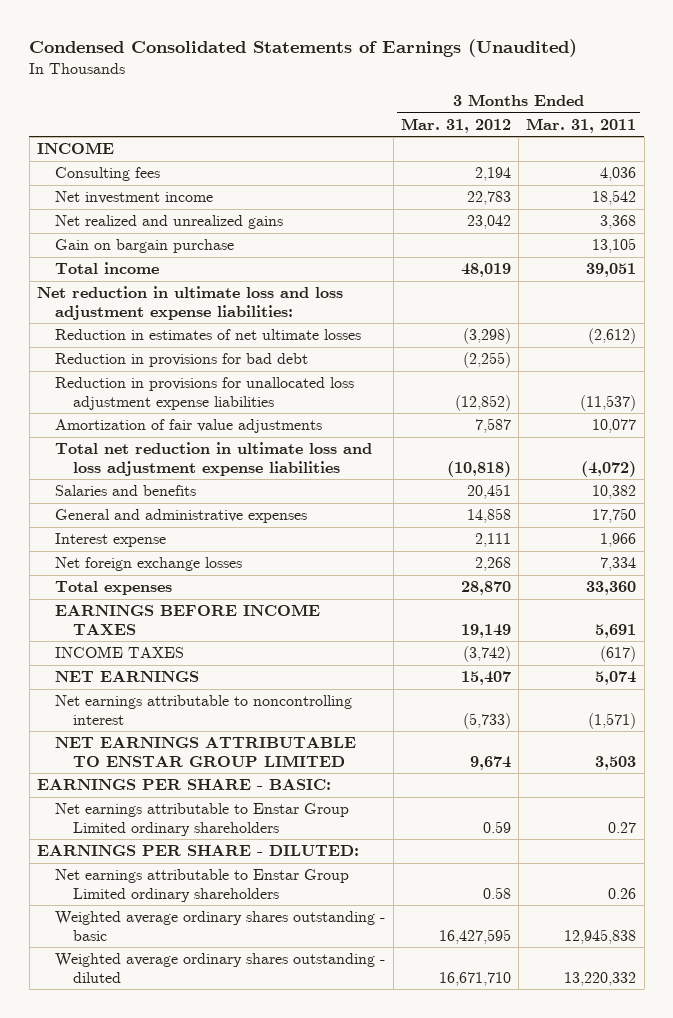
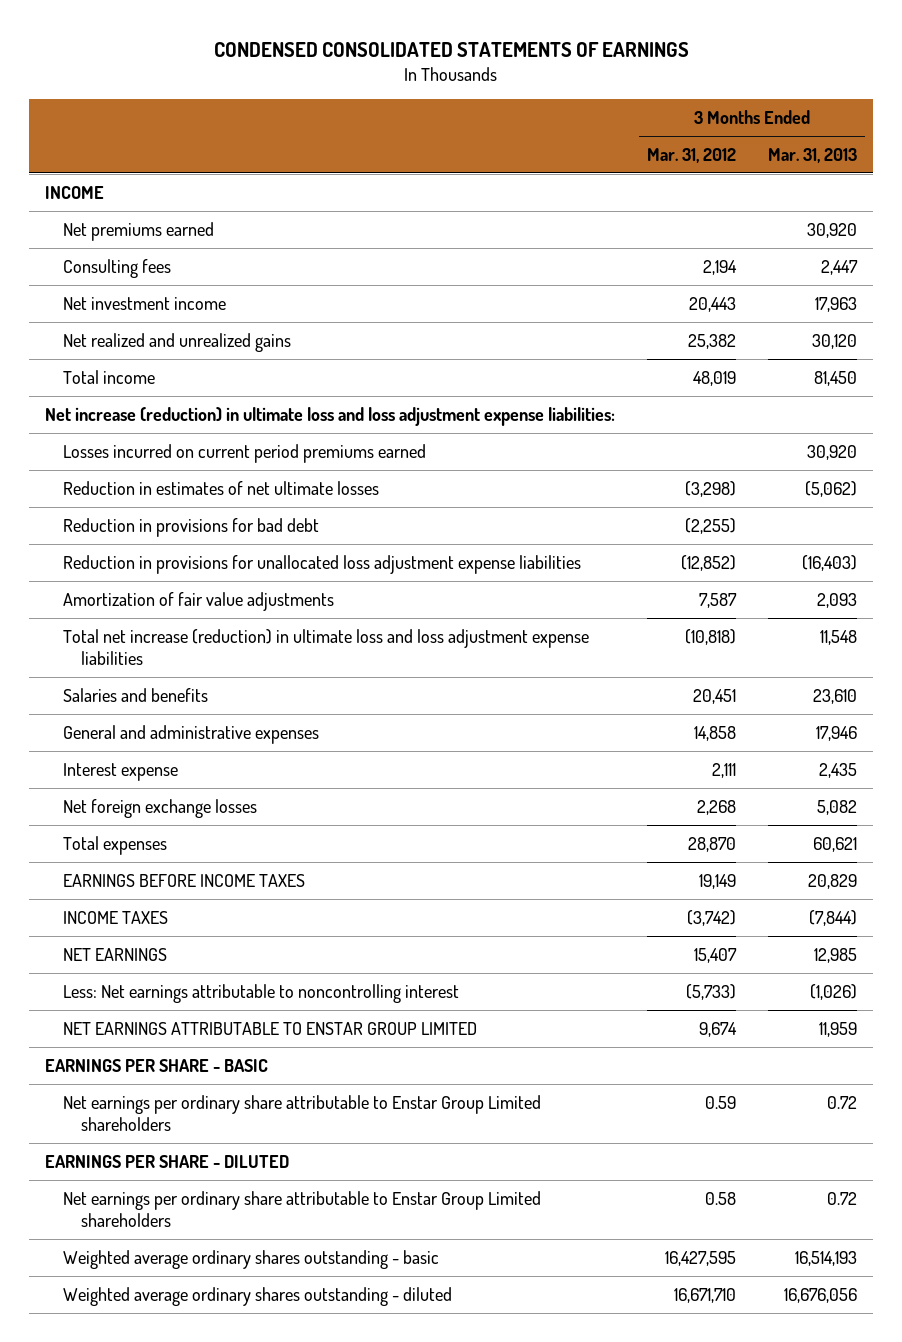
[29,39,578,58] Condensed Consolidated Statements of Earnings (Unaudited) -> [214,42,690,58] CONDENSED CONSOLIDATED STATEMENTS OF EARNINGS
[526,117,637,133] Mar. 31, 2011 -> none
none -> [768,147,858,163] Mar. 31, 2013
none -> [63,221,215,241] Net premiums earned
[55,239,235,254] Gain on bargain purchase -> none
[466,191,511,206] 22,783 -> [689,296,737,312] 20,443
[466,215,511,230] 23,042 -> [688,333,737,349] 25,382
[37,286,344,320] Net reduction in ultimate loss and loss adjustment expense liabilities: -> [45,406,616,426] Net increase (reduction) in ultimate loss and loss adjustment expense liabilities:
none -> [63,443,427,463] Losses incurred on current period premiums earned
[55,442,373,476] Total net reduction in ultimate loss and loss adjustment expense liabilities -> [63,628,590,666] Total net increase (reduction) in ultimate loss and loss adjustment expense liabilities
[55,695,353,725] Net earnings attributable to noncontrolling interest -> [63,983,460,1003] Less: Net earnings attributable to noncontrolling interest
[37,779,332,791] EARNINGS PER SHARE - BASIC: -> [45,1058,269,1072] EARNINGS PER SHARE - BASIC
[55,803,350,836] Net earnings attributable to Enstar Group Limited ordinary shareholders -> [63,1094,542,1132] Net earnings per ordinary share attributable to Enstar Group Limited shareholders
[37,845,360,857] EARNINGS PER SHARE - DILUTED: -> [45,1154,290,1168] EARNINGS PER SHARE - DILUTED
[55,869,350,902] Net earnings attributable to Enstar Group Limited ordinary shareholders -> [63,1190,542,1228] Net earnings per ordinary share attributable to Enstar Group Limited shareholders

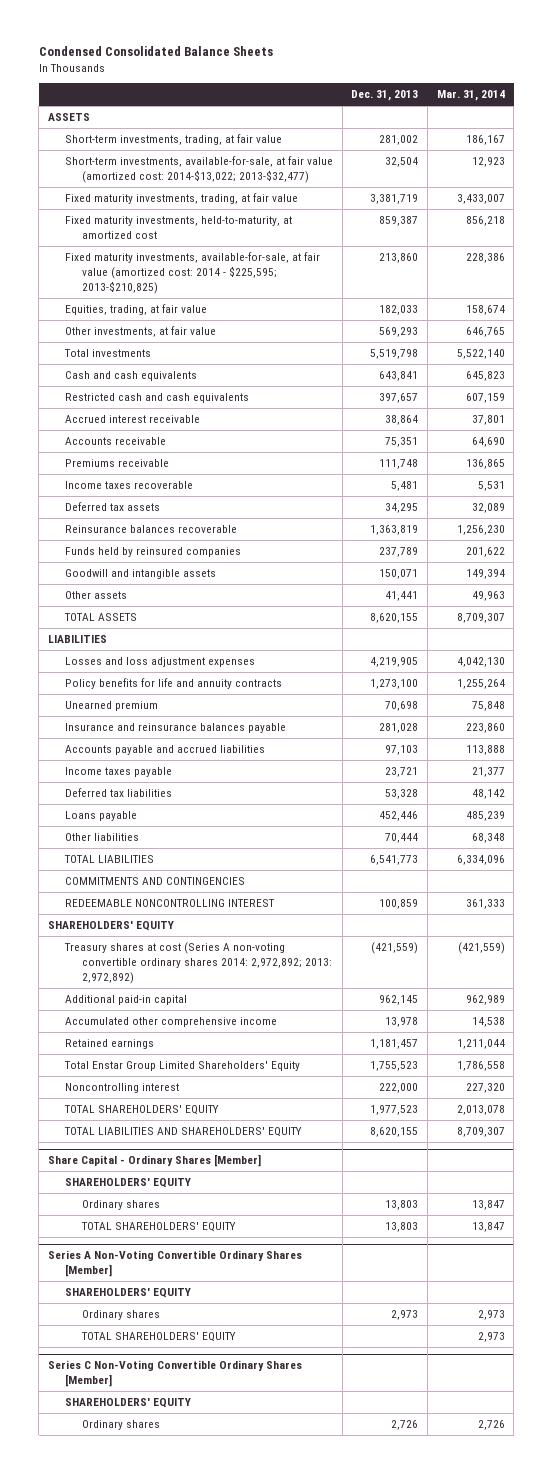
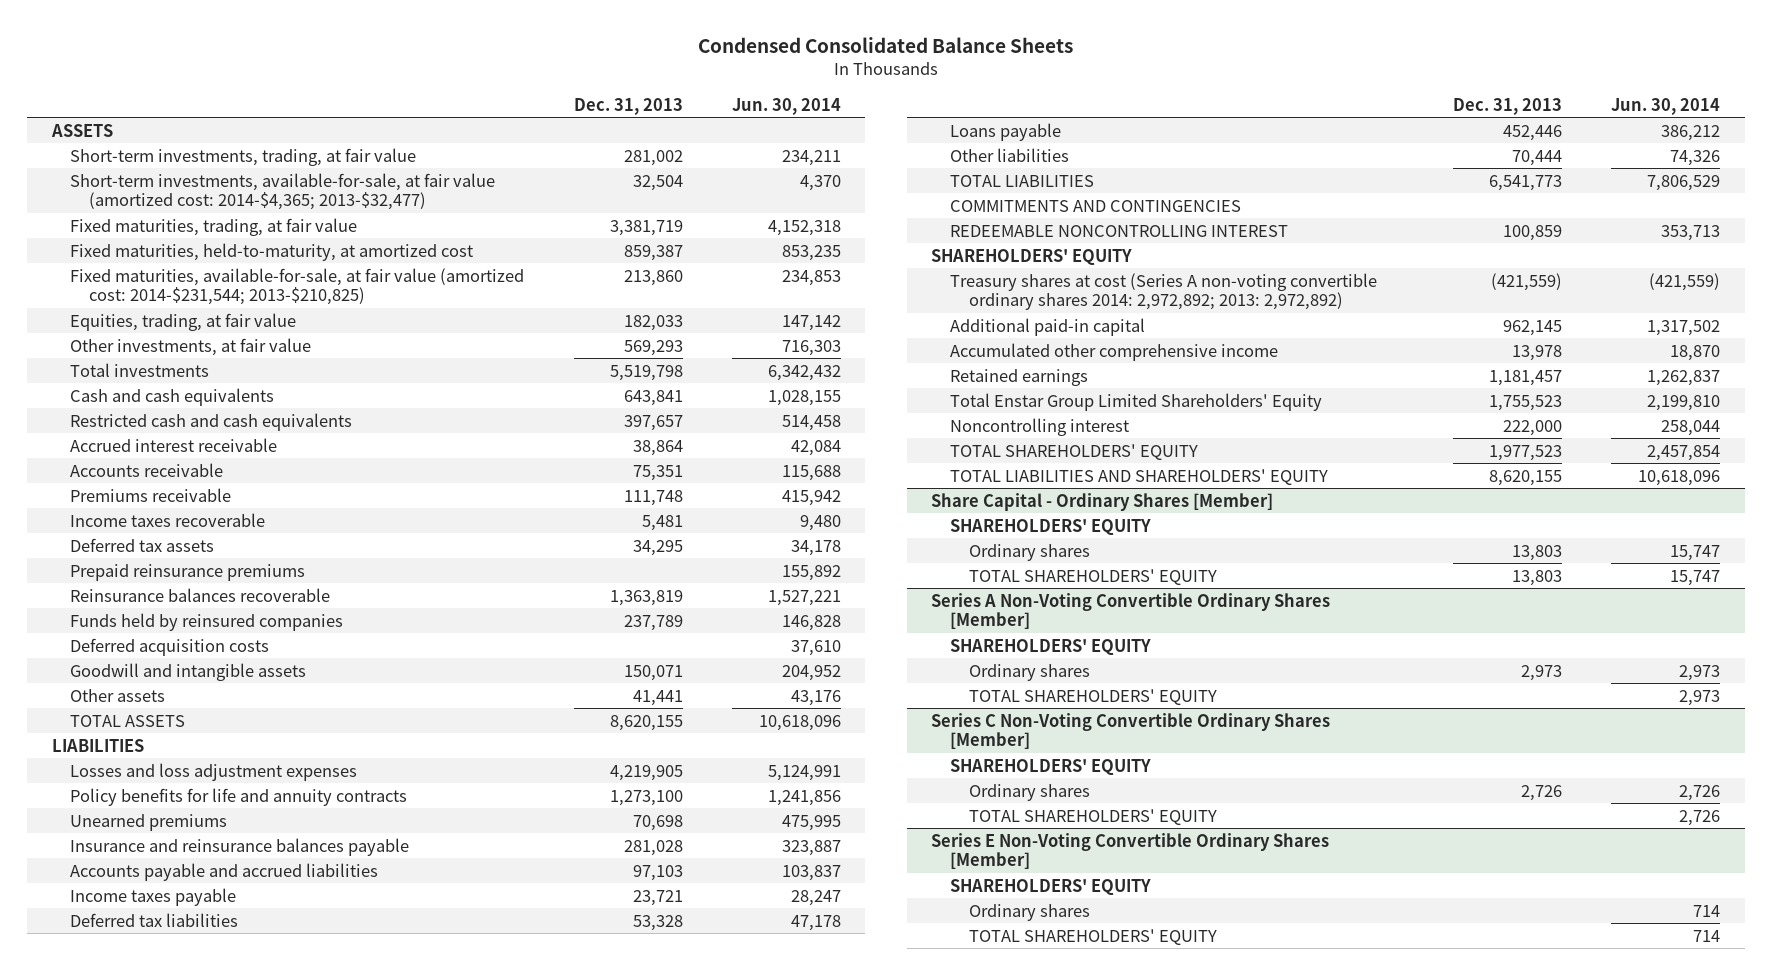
[436,90,505,102] Mar. 31, 2014 -> none
none -> [731,97,841,115] Jun. 30, 2014
[64,156,333,183] Short-term investments, available-for-sale, at fair value (amortized cost: 2014-$13,022; 2013-$32,477) -> [70,172,496,211] Short-term investments, available-for-sale, at fair value (amortized cost: 2014-$4,365; 2013-$32,477)
[64,193,298,205] Fixed maturity investments, trading, at fair value -> [70,217,358,236] Fixed maturities, trading, at fair value
[64,216,292,239] Fixed maturity investments, held-to-maturity, at amortized cost -> [70,242,474,261] Fixed maturities, held-to-maturity, at amortized cost
[64,252,320,294] Fixed maturity investments, available-for-sale, at fair value (amortized cost: 2014 - $225,595; 2013-$210,825) -> [70,267,525,306] Fixed maturities, available-for-sale, at fair value (amortized cost: 2014-$231,544; 2013-$210,825)
none -> [70,563,306,581] Prepaid reinsurance premiums
none -> [70,637,270,656] Deferred acquisition costs
[64,701,158,712] Unearned premium -> [70,813,228,831] Unearned premiums
none -> [968,808,1217,825] TOTAL SHAREHOLDERS' EQUITY
none -> [931,832,1330,870] Series E Non-Voting Convertible Ordinary Shares [Member]
none -> [950,878,1152,895] SHAREHOLDERS' EQUITY
none -> [968,903,1090,921] Ordinary shares
none -> [968,928,1217,945] TOTAL SHAREHOLDERS' EQUITY

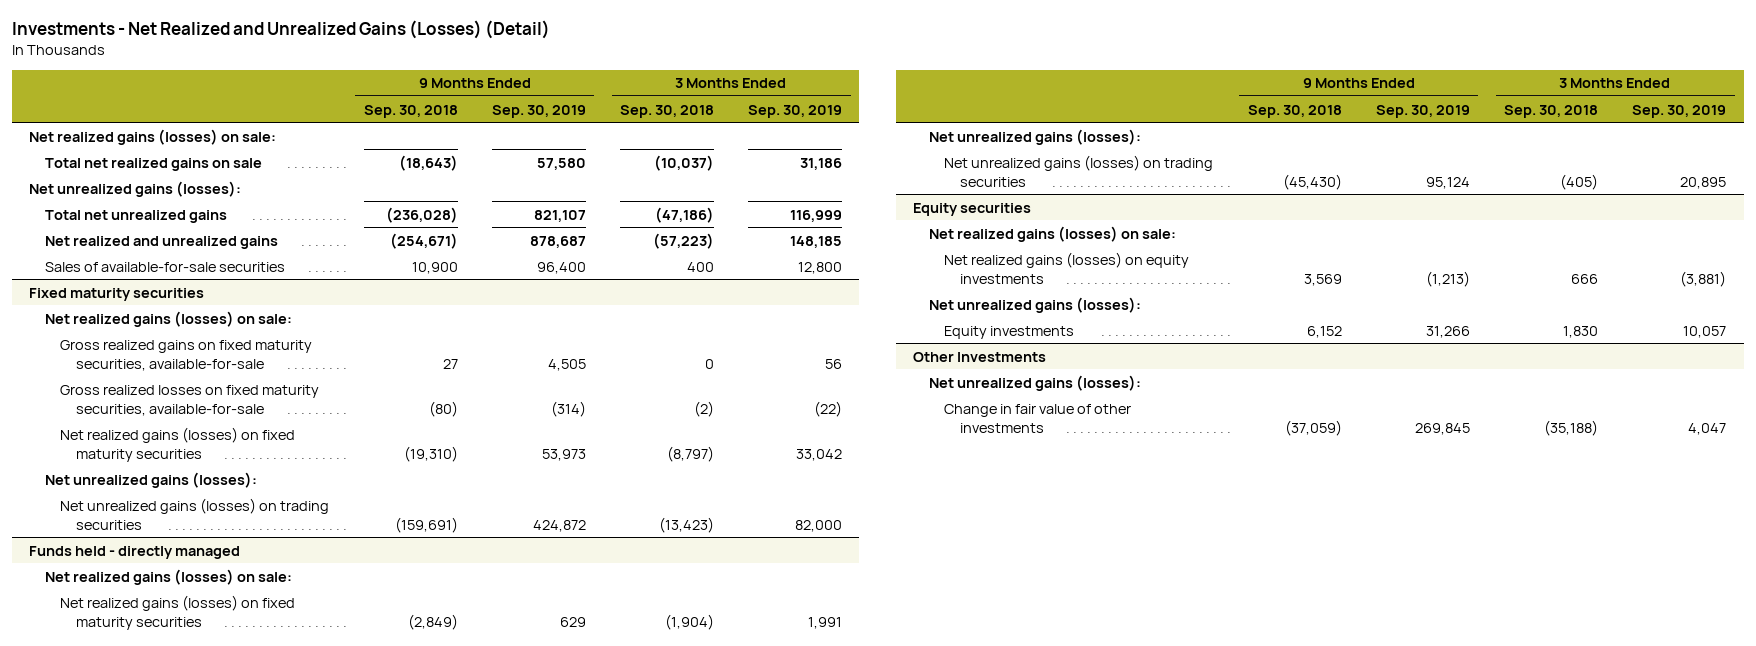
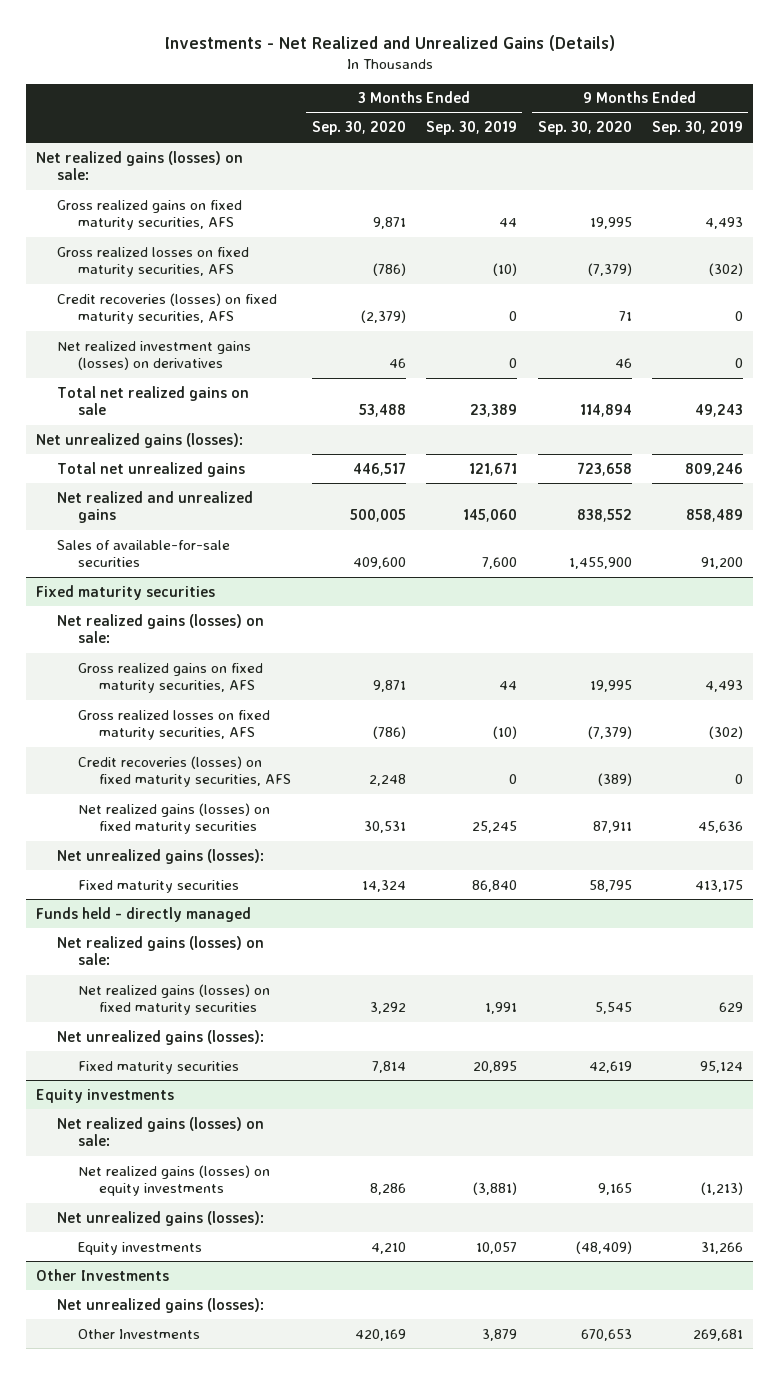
[12,19,551,39] Investments - Net Realized and Unrealized Gains (Losses) (Detail) -> [164,34,615,51] Investments - Net Realized and Unrealized Gains (Details)
[363,104,458,118] Sep. 30, 2018 -> none
[620,104,715,118] Sep. 30, 2018 -> none
none -> [311,121,406,136] Sep. 30, 2020
none -> [537,121,632,136] Sep. 30, 2020
none -> [57,199,243,231] Gross realized gains on fixed maturity securities, AFS
none -> [57,246,250,278] Gross realized losses on fixed maturity securities, AFS
none -> [57,292,278,325] Credit recoveries (losses) on fixed maturity securities, AFS
none -> [57,340,252,371] Net realized investment gains (losses) on derivatives
[536,157,586,170] 57,580 -> [695,404,744,418] 49,243
[800,157,843,170] 31,186 -> [470,404,518,418] 23,389
[533,209,586,222] 821,107 -> [685,462,744,476] 809,246
[790,209,843,222] 116,999 -> [469,461,518,476] 121,671
[529,235,586,248] 878,687 -> [686,509,744,523] 858,489
[790,235,843,248] 148,185 -> [463,509,518,523] 145,060
[536,261,586,274] 96,400 -> [701,557,744,570] 91,200
[798,261,843,274] 12,800 -> [482,557,518,570] 7,600
[60,339,313,371] Gross realized gains on fixed maturity securities, available-for-sale -> [78,662,264,694] Gross realized gains on fixed maturity securities, AFS
[547,358,586,371] 4,505 -> [705,680,744,693] 4,493
[825,358,843,369] 56 -> [499,681,518,691] 44
[60,384,320,416] Gross realized losses on fixed maturity securities, available-for-sale -> [78,709,271,741] Gross realized losses on fixed maturity securities, AFS
[550,400,586,417] (314) -> [709,726,744,740] (302)
[814,400,843,417] (22) -> [493,726,518,740] (10)
none -> [78,755,292,788] Credit recoveries (losses) on fixed maturity securities, AFS
[541,448,586,461] 53,973 -> [698,821,744,834] 45,636
[796,448,843,461] 33,042 -> [472,821,518,834] 25,245
[60,497,330,530] Net unrealized gains (losses) on trading securities -> none
none -> [78,879,240,893] Fixed maturity securities
[944,154,1214,187] Net unrealized gains (losses) on trading securities -> [78,1060,240,1074] Fixed maturity securities
[913,202,1032,216] Equity securities -> [36,1088,175,1103] Equity investments
[944,403,1132,433] Change in fair value of other investments -> [78,1328,201,1339] Other Investments
[1414,422,1470,435] 269,845 -> [693,1328,744,1341] 269,681
[1688,422,1727,435] 4,047 -> [482,1328,518,1341] 3,879

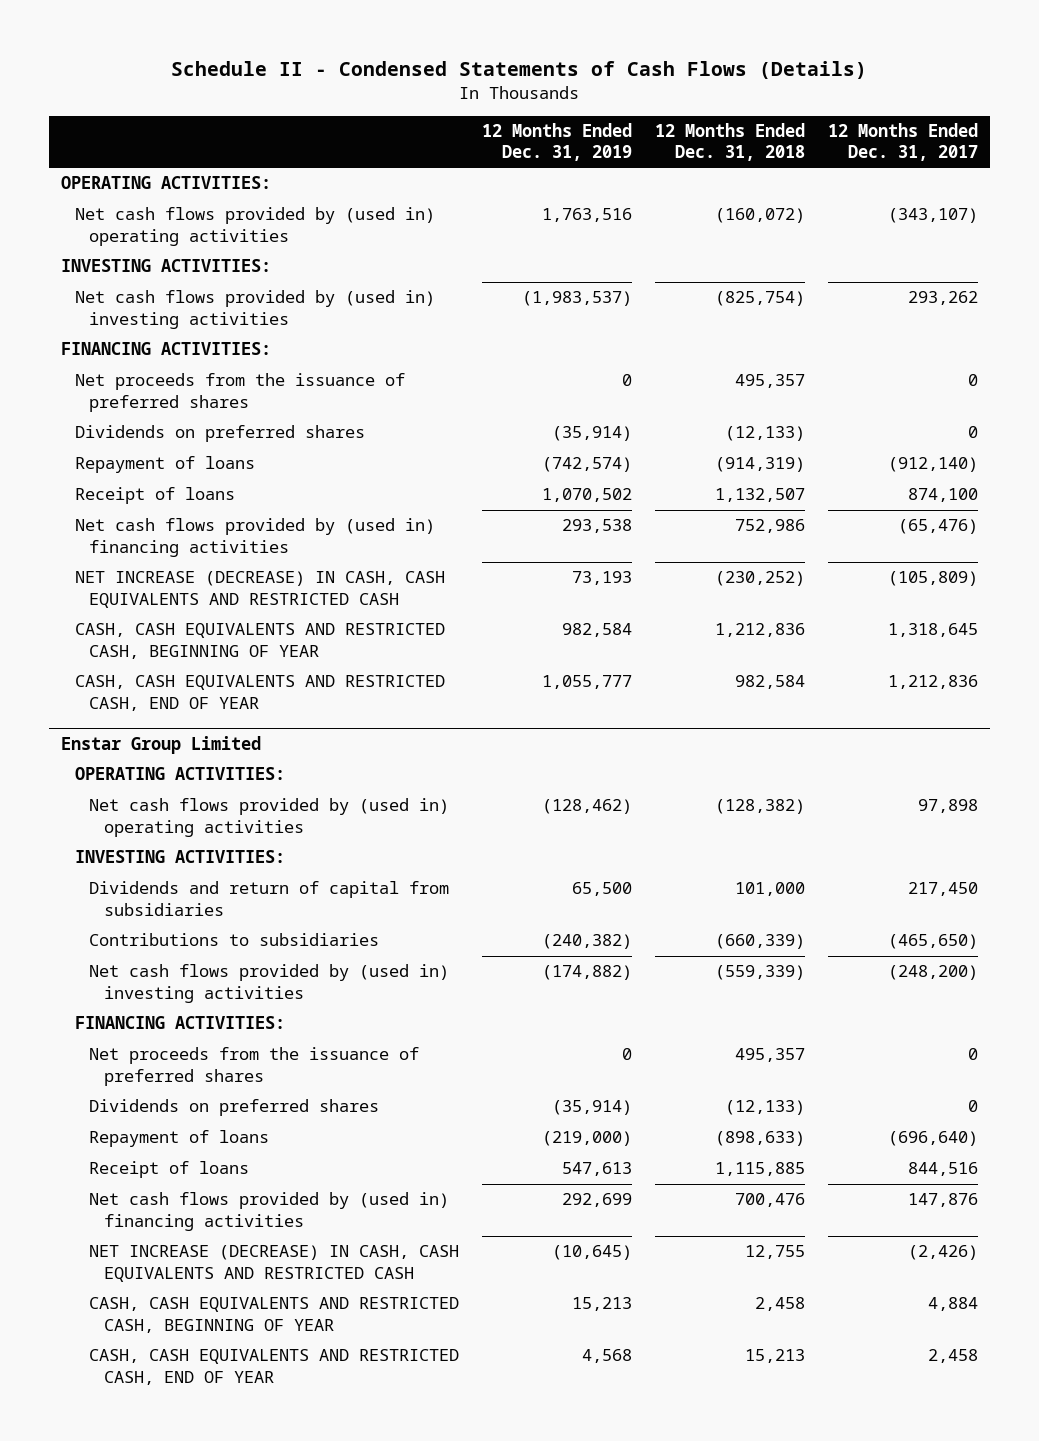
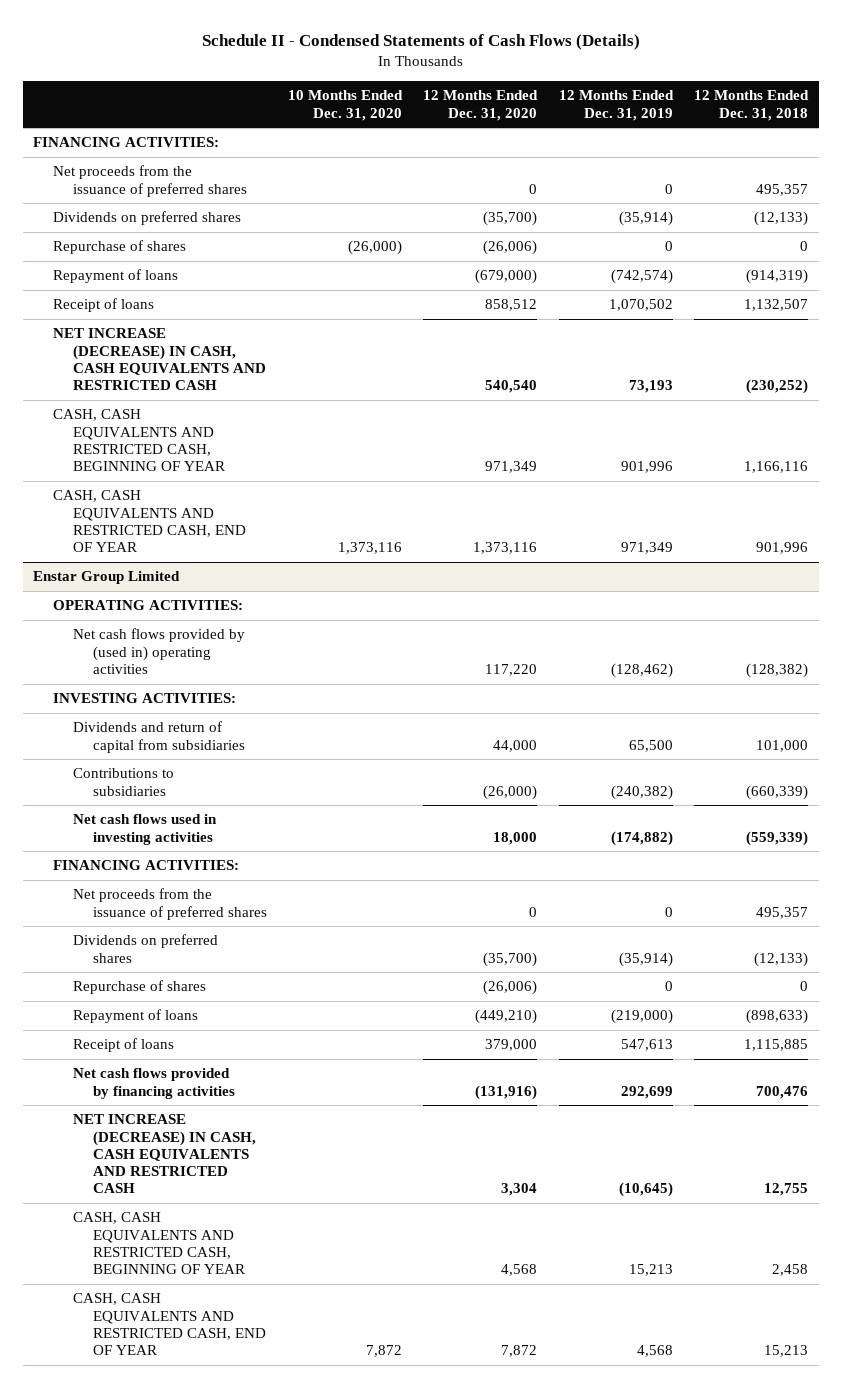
[828,123,979,162] 12 Months Ended Dec. 31, 2017 -> none
none -> [288,90,404,121] 10 Months Ended Dec. 31, 2020
none -> [423,90,539,121] 12 Months Ended Dec. 31, 2020
[60,176,271,190] OPERATING ACTIVITIES: -> none
[75,207,436,246] Net cash flows provided by (used in) operating activities -> none
[60,259,271,273] INVESTING ACTIVITIES: -> none
[75,290,436,329] Net cash flows provided by (used in) investing activities -> none
none -> [53,240,187,255] Repurchase of shares
[75,518,436,557] Net cash flows provided by (used in) financing activities -> none
[562,623,633,638] 982,584 -> [620,461,673,474] 901,996
[715,623,806,638] 1,212,836 -> [744,461,809,474] 1,166,116
[542,675,633,690] 1,055,777 -> [620,542,673,555] 971,349
[735,675,806,690] 982,584 -> [756,542,809,555] 901,996
[89,964,450,1003] Net cash flows provided by (used in) investing activities -> [72,814,217,845] Net cash flows used in investing activities
none -> [72,980,206,995] Repurchase of shares
[89,1192,450,1231] Net cash flows provided by (used in) financing activities -> [72,1068,235,1099] Net cash flows provided by financing activities

